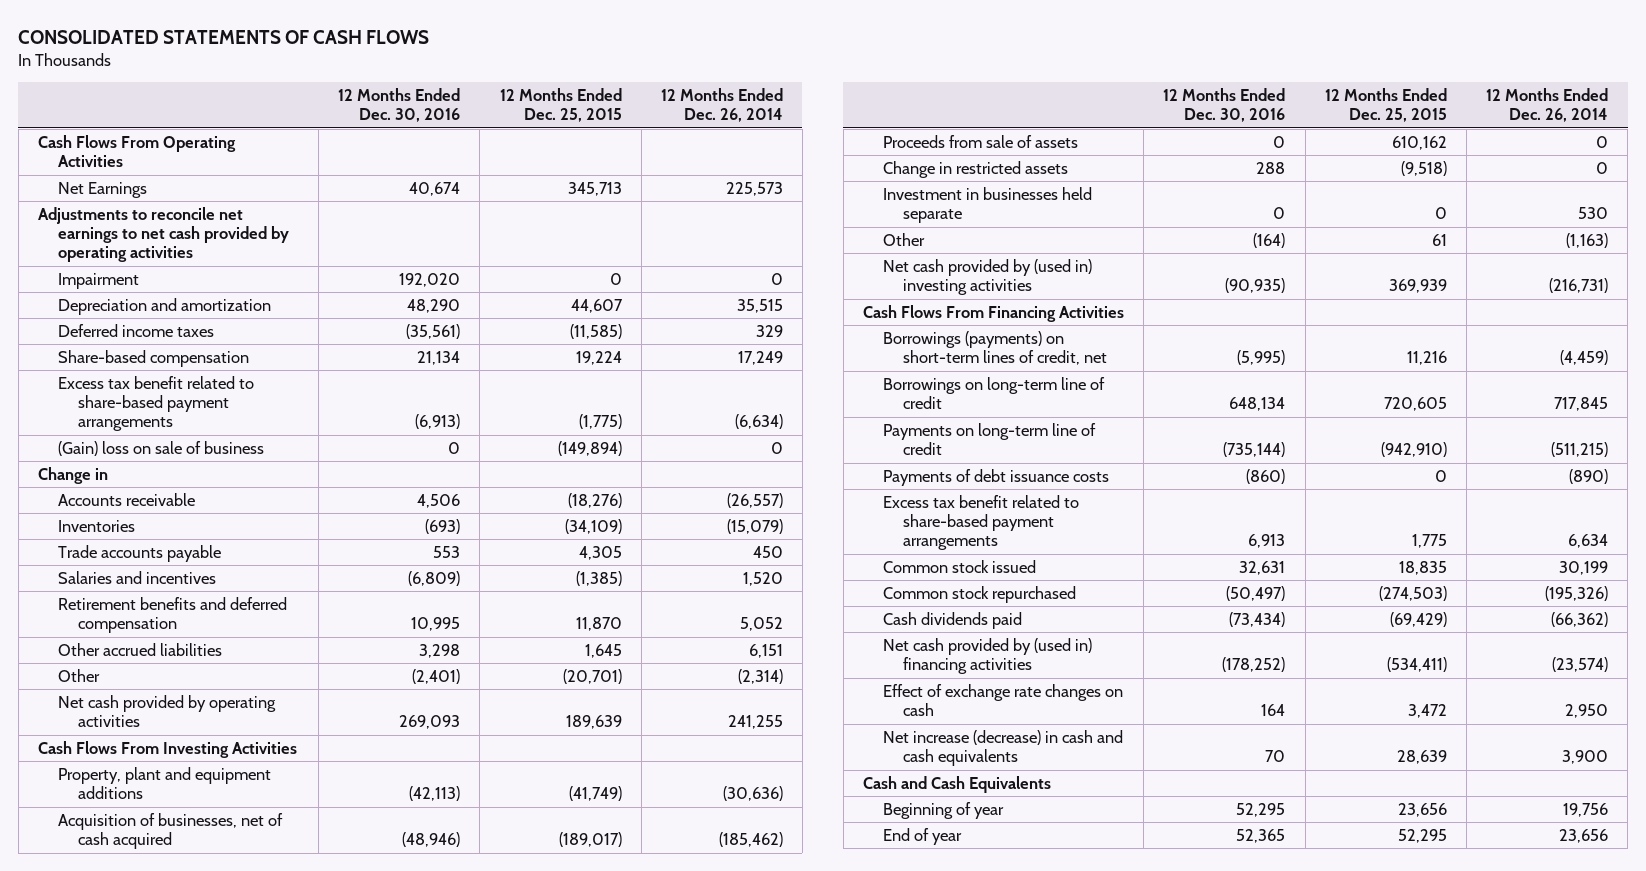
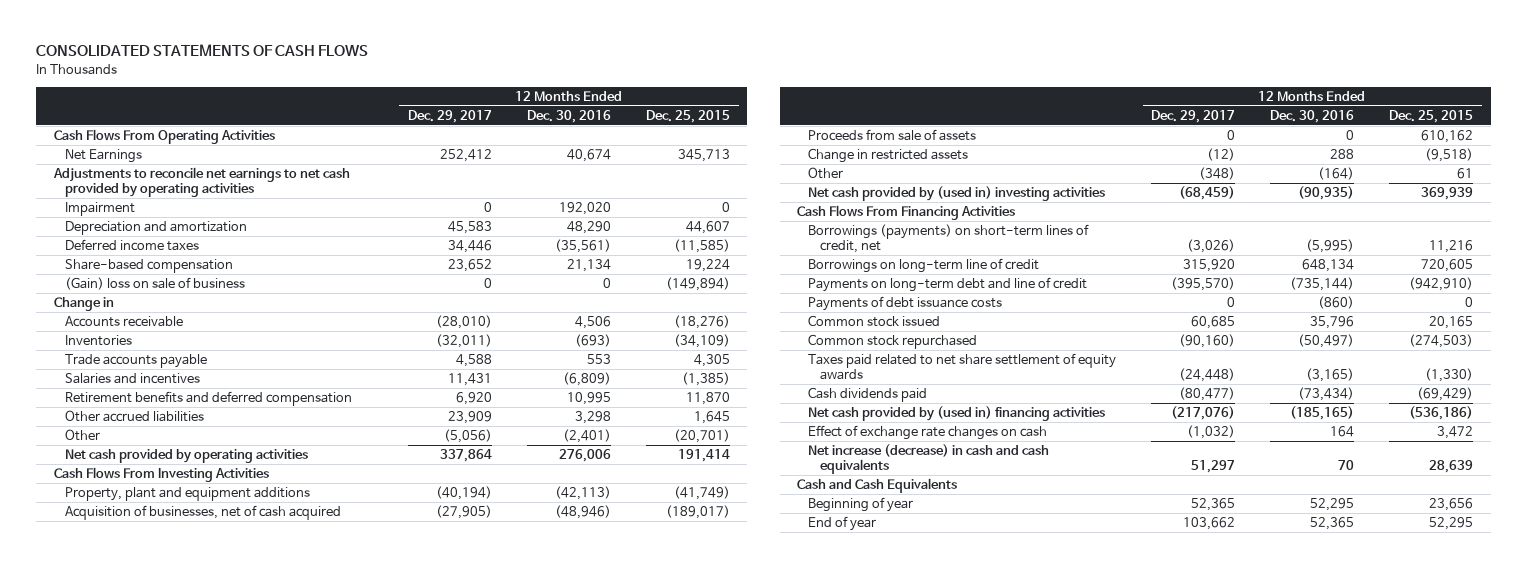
[660,88,783,123] 12 Months Ended Dec. 26, 2014 -> none
none -> [408,109,493,123] Dec. 29, 2017
[57,375,254,432] Excess tax benefit related to share-based payment arrangements -> none
[399,715,461,730] 269,093 -> [558,449,611,463] 276,006
[565,715,622,730] 189,639 -> [677,449,730,463] 191,414
[883,186,1093,224] Investment in businesses held separate -> none
[883,422,1097,456] Payments on long-term line of credit -> [808,277,1088,293] Payments on long-term debt and line of credit
[883,494,1080,551] Excess tax benefit related to share-based payment arrangements -> none
[1239,560,1286,575] 32,631 -> [1310,316,1355,330] 35,796
[1398,560,1447,575] 18,835 -> [1429,316,1474,330] 20,165
none -> [808,353,1117,381] Taxes paid related to net share settlement of equity awards
[1222,657,1286,673] (178,252) -> [1290,406,1355,421] (185,165)
[1386,657,1447,673] (534,411) -> [1409,406,1474,421] (536,186)

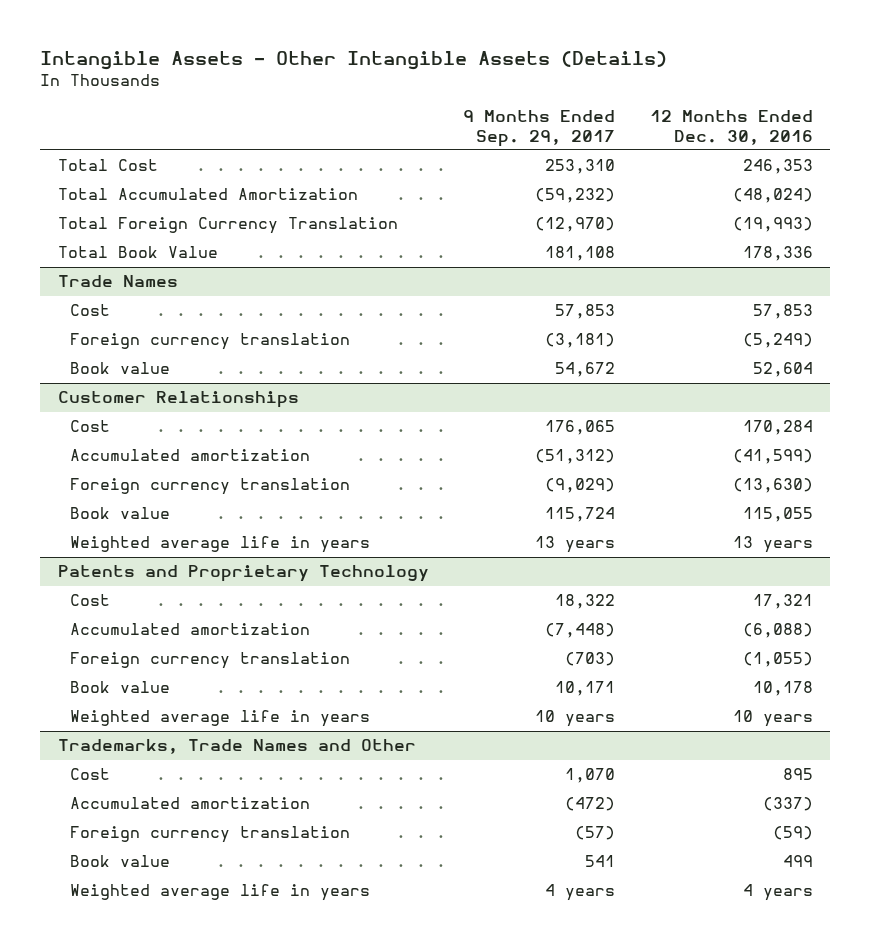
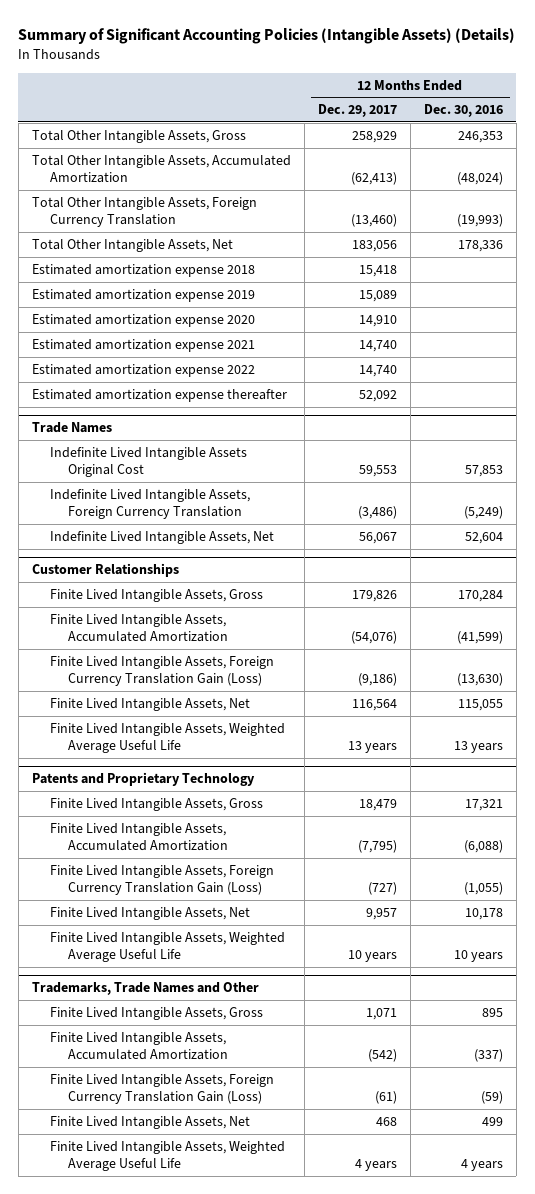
[40,50,668,70] Intangible Assets - Other Intangible Assets (Details) -> [18,27,516,44] Summary of Significant Accounting Policies (Intangible Assets) (Details)
[463,110,616,147] 9 Months Ended Sep. 29, 2017 -> none
none -> [317,104,397,118] Dec. 29, 2017
[57,159,158,172] Total Cost -> [31,129,246,143] Total Other Intangible Assets, Gross
[57,188,358,201] Total Accumulated Amortization -> [31,154,291,183] Total Other Intangible Assets, Accumulated Amortization
[57,217,398,235] Total Foreign Currency Translation -> [31,196,257,227] Total Other Intangible Assets, Foreign Currency Translation
[57,246,218,259] Total Book Value -> [31,238,233,252] Total Other Intangible Assets, Net
none -> [31,263,255,277] Estimated amortization expense 2018
none -> [31,288,255,302] Estimated amortization expense 2019
none -> [31,313,255,327] Estimated amortization expense 2020
none -> [31,338,255,352] Estimated amortization expense 2021
none -> [31,363,255,377] Estimated amortization expense 2022
none -> [31,388,287,402] Estimated amortization expense thereafter
[69,304,110,317] Cost -> [49,446,247,477] Indefinite Lived Intangible Assets Original Cost
[69,333,350,351] Foreign currency translation -> [49,488,250,519] Indefinite Lived Intangible Assets, Foreign Currency Translation
[69,362,170,375] Book value -> [49,530,274,544] Indefinite Lived Intangible Assets, Net
[69,420,110,433] Cost -> [49,588,263,602] Finite Lived Intangible Assets, Gross
[69,449,310,462] Accumulated amortization -> [49,613,228,642] Finite Lived Intangible Assets, Accumulated Amortization
[69,478,350,496] Foreign currency translation -> [49,655,274,686] Finite Lived Intangible Assets, Foreign Currency Translation Gain (Loss)
[69,507,170,520] Book value -> [49,697,250,711] Finite Lived Intangible Assets, Net
[69,536,370,554] Weighted average life in years -> [49,722,285,753] Finite Lived Intangible Assets, Weighted Average Useful Life
[69,594,110,607] Cost -> [49,797,263,811] Finite Lived Intangible Assets, Gross
[69,623,310,636] Accumulated amortization -> [49,822,228,851] Finite Lived Intangible Assets, Accumulated Amortization
[69,652,350,670] Foreign currency translation -> [49,864,274,895] Finite Lived Intangible Assets, Foreign Currency Translation Gain (Loss)
[69,681,170,694] Book value -> [49,906,250,920] Finite Lived Intangible Assets, Net
[69,710,370,728] Weighted average life in years -> [49,931,285,962] Finite Lived Intangible Assets, Weighted Average Useful Life
[69,768,110,781] Cost -> [49,1006,263,1020] Finite Lived Intangible Assets, Gross
[69,797,310,810] Accumulated amortization -> [49,1031,228,1060] Finite Lived Intangible Assets, Accumulated Amortization
[69,826,350,844] Foreign currency translation -> [49,1073,274,1104] Finite Lived Intangible Assets, Foreign Currency Translation Gain (Loss)
[69,855,170,868] Book value -> [49,1115,250,1129] Finite Lived Intangible Assets, Net
[69,884,370,902] Weighted average life in years -> [49,1140,285,1171] Finite Lived Intangible Assets, Weighted Average Useful Life

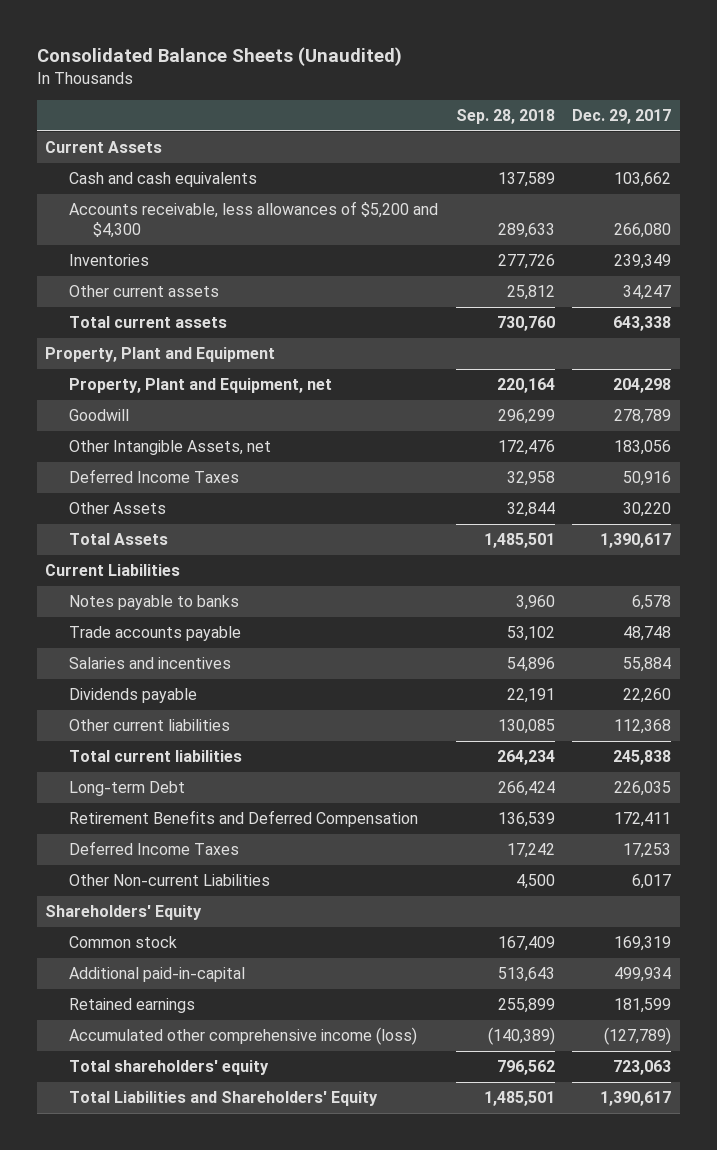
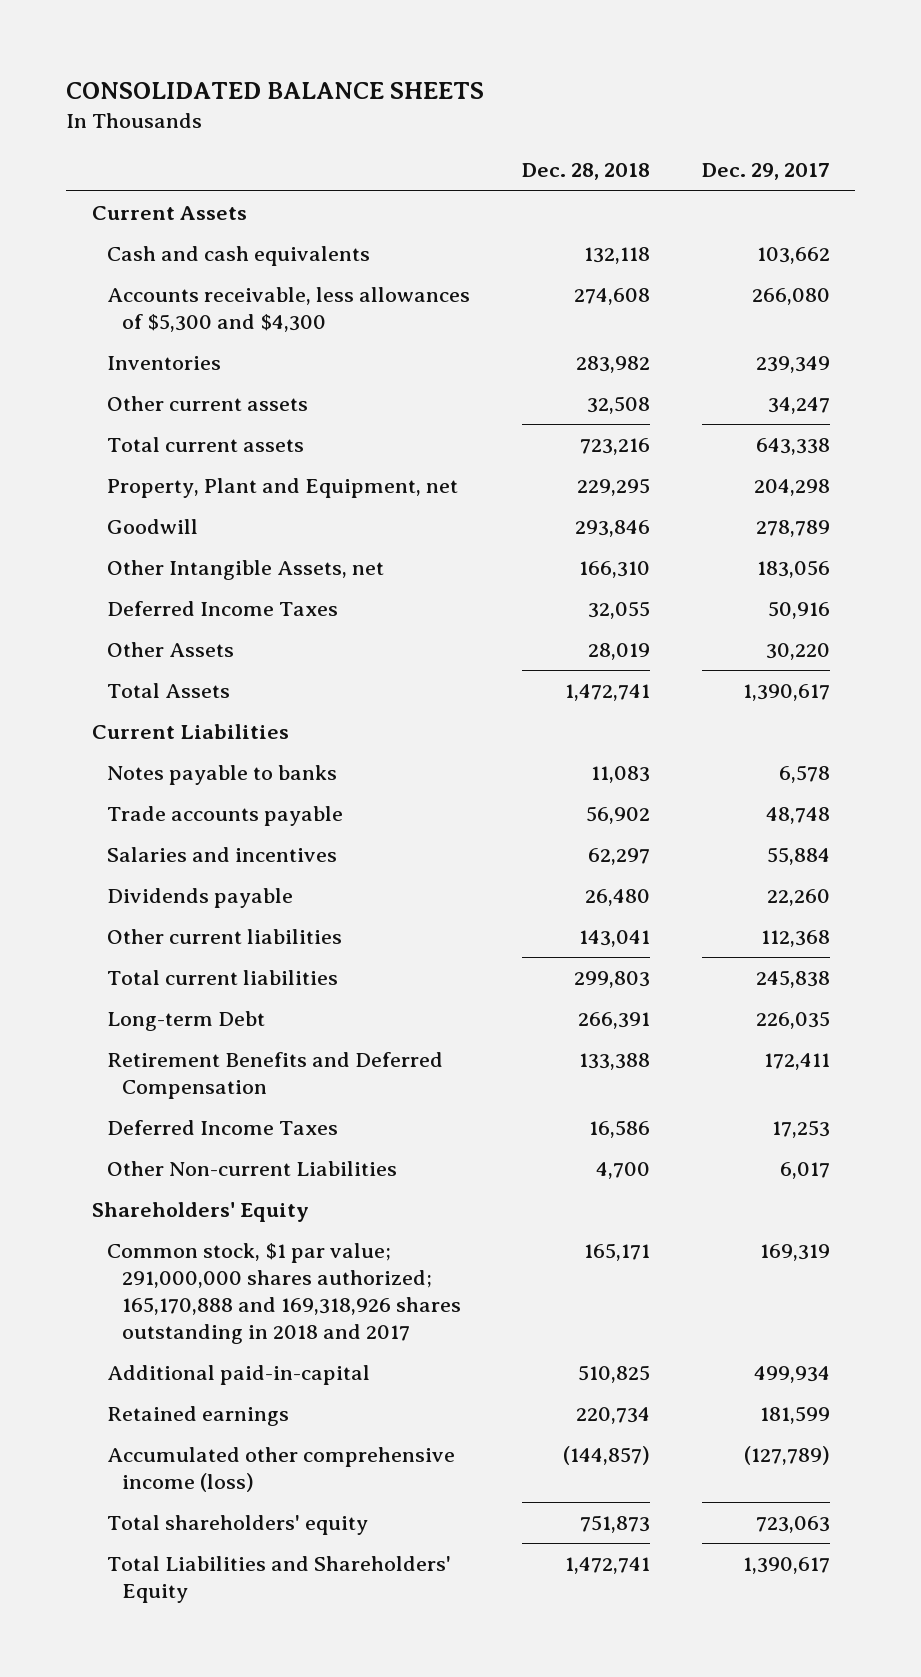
[36,46,402,66] Consolidated Balance Sheets (Unaudited) -> [65,81,484,99] CONSOLIDATED BALANCE SHEETS
[455,108,555,124] Sep. 28, 2018 -> none
none -> [521,163,650,181] Dec. 28, 2018
[69,201,439,239] Accounts receivable, less allowances of $5,200 and $4,300 -> [106,286,470,332] Accounts receivable, less allowances of $5,300 and $4,300
[45,347,276,363] Property, Plant and Equipment -> none
[69,936,178,949] Common stock -> [106,1242,462,1344] Common stock, $1 par value; 291,000,000 shares authorized; 165,170,888 and 169,318,926 shares outstanding in 2018 and 2017

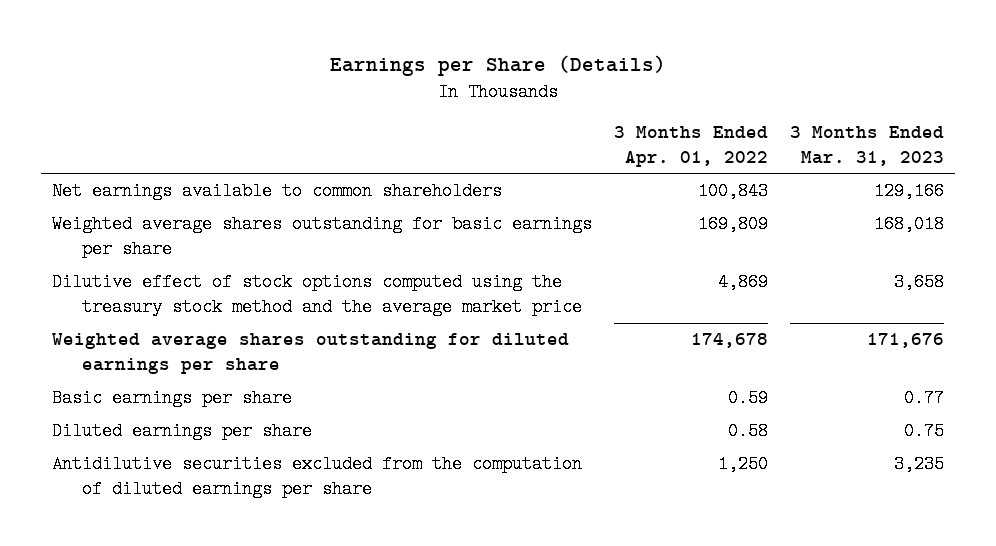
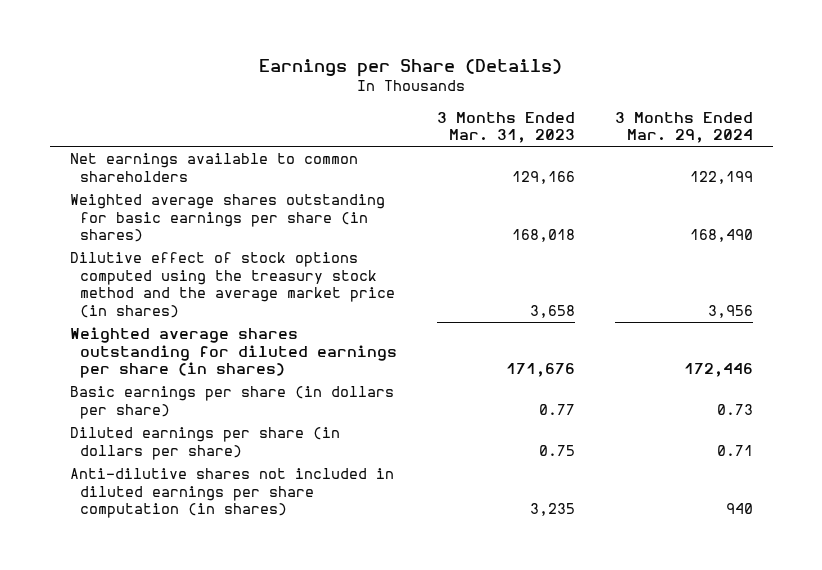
[614,126,769,167] 3 Months Ended Apr. 01, 2022 -> none
none -> [614,111,753,144] 3 Months Ended Mar. 29, 2024
[51,215,592,258] Weighted average shares outstanding for basic earnings per share -> [69,193,385,243] Weighted average shares outstanding for basic earnings per share (in shares)
[51,273,582,316] Dilutive effect of stock options computed using the treasury stock method and the average market price -> [69,251,395,318] Dilutive effect of stock options computed using the treasury stock method and the average market price (in shares)
[51,333,569,374] Weighted average shares outstanding for diluted earnings per share -> [69,326,397,379] Weighted average shares outstanding for diluted earnings per share (in shares)
[51,389,292,408] Basic earnings per share -> [69,385,394,419] Basic earnings per share (in dollars per share)
[51,422,312,441] Diluted earnings per share -> [69,426,340,460] Diluted earnings per share (in dollars per share)
[51,455,582,498] Antidilutive securities excluded from the computation of diluted earnings per share -> [69,467,394,519] Anti-dilutive shares not included in diluted earnings per share computation (in shares)

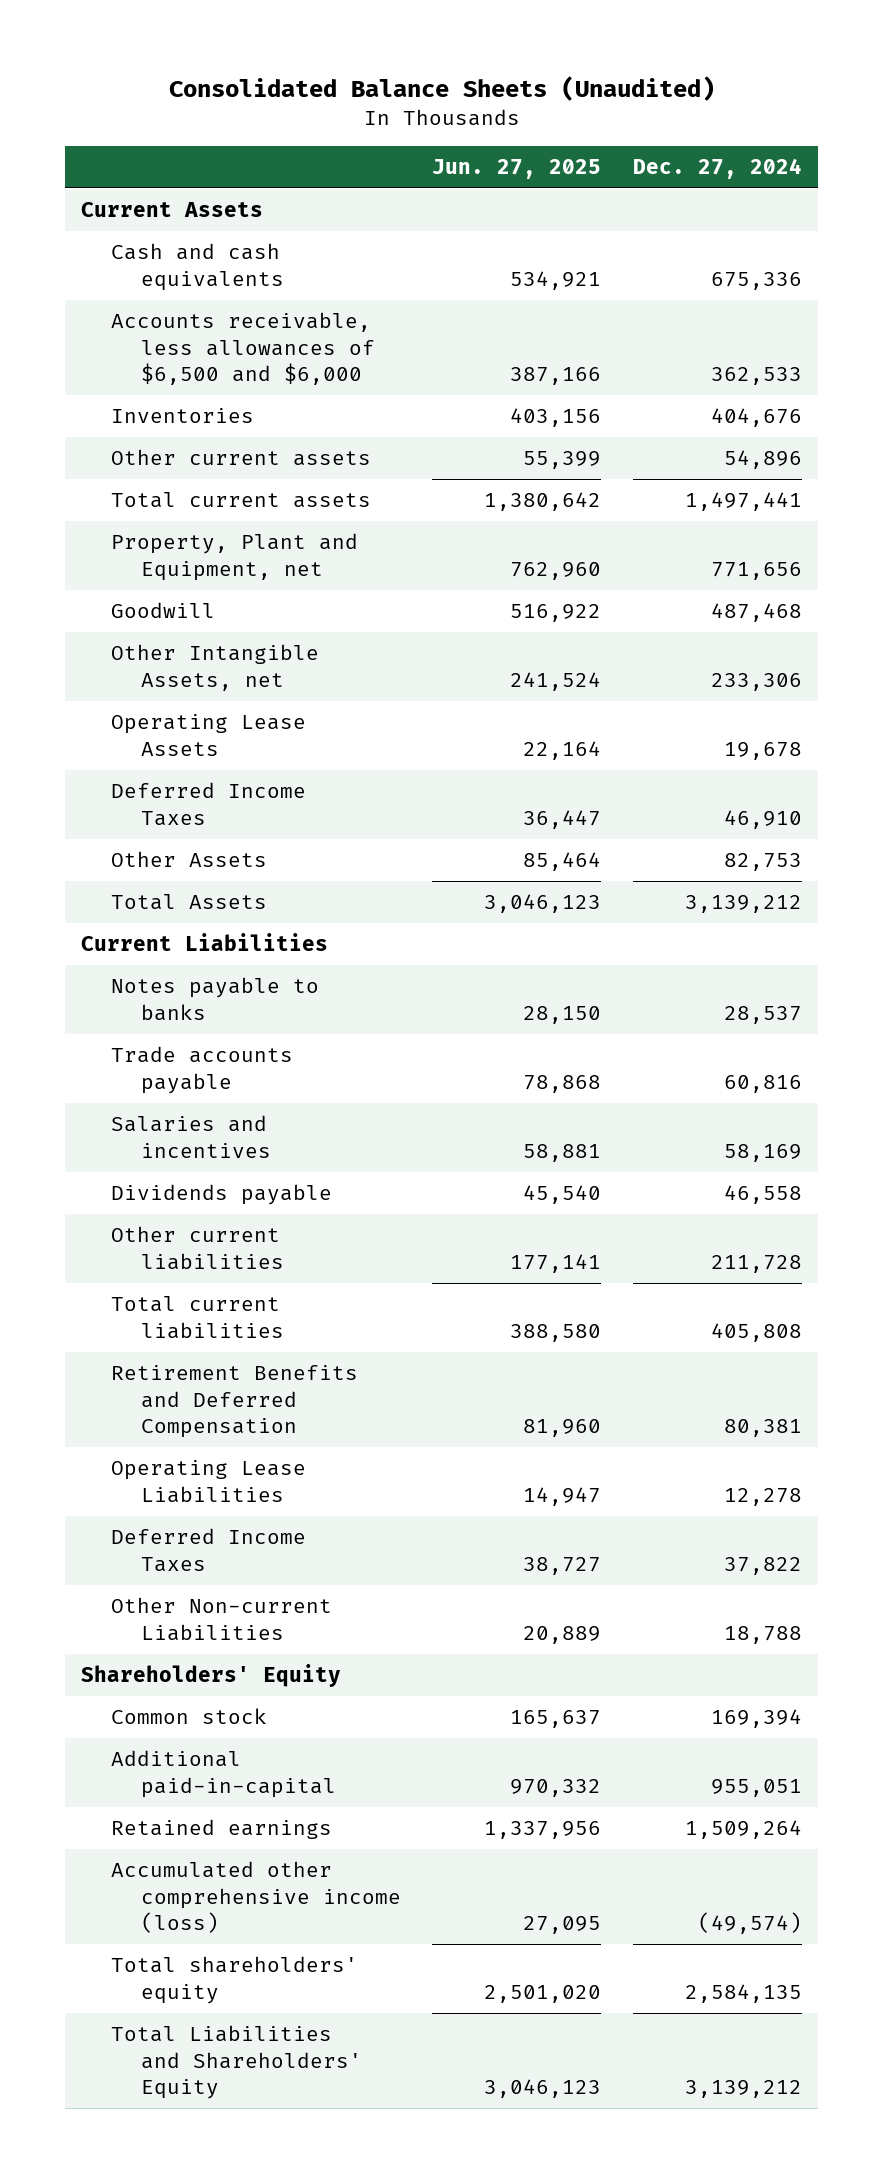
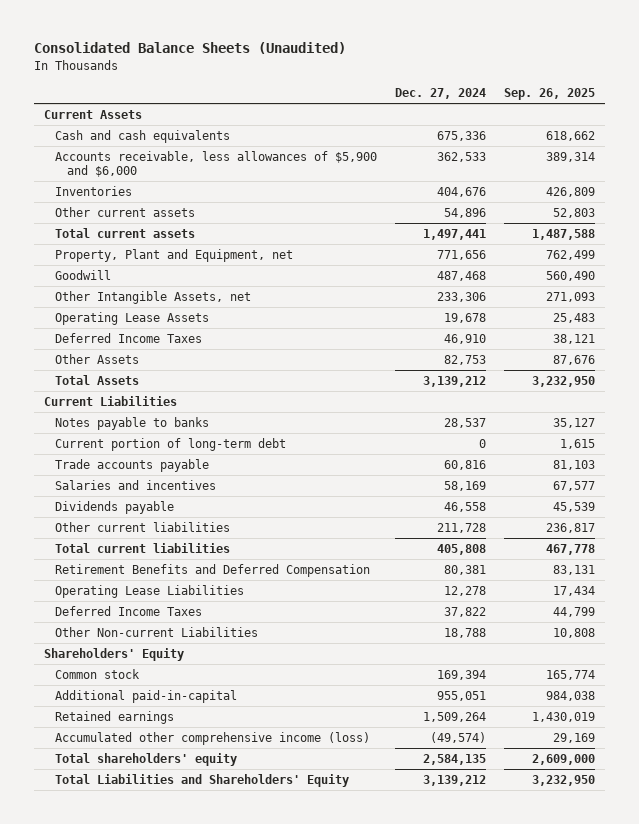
[432,159,602,180] Jun. 27, 2025 -> none
none -> [504,87,596,100] Sep. 26, 2025
[110,312,375,386] Accounts receivable, less allowances of $6,500 and $6,000 -> [55,151,378,178] Accounts receivable, less allowances of $5,900 and $6,000
none -> [55,438,287,452] Current portion of long-term debt

